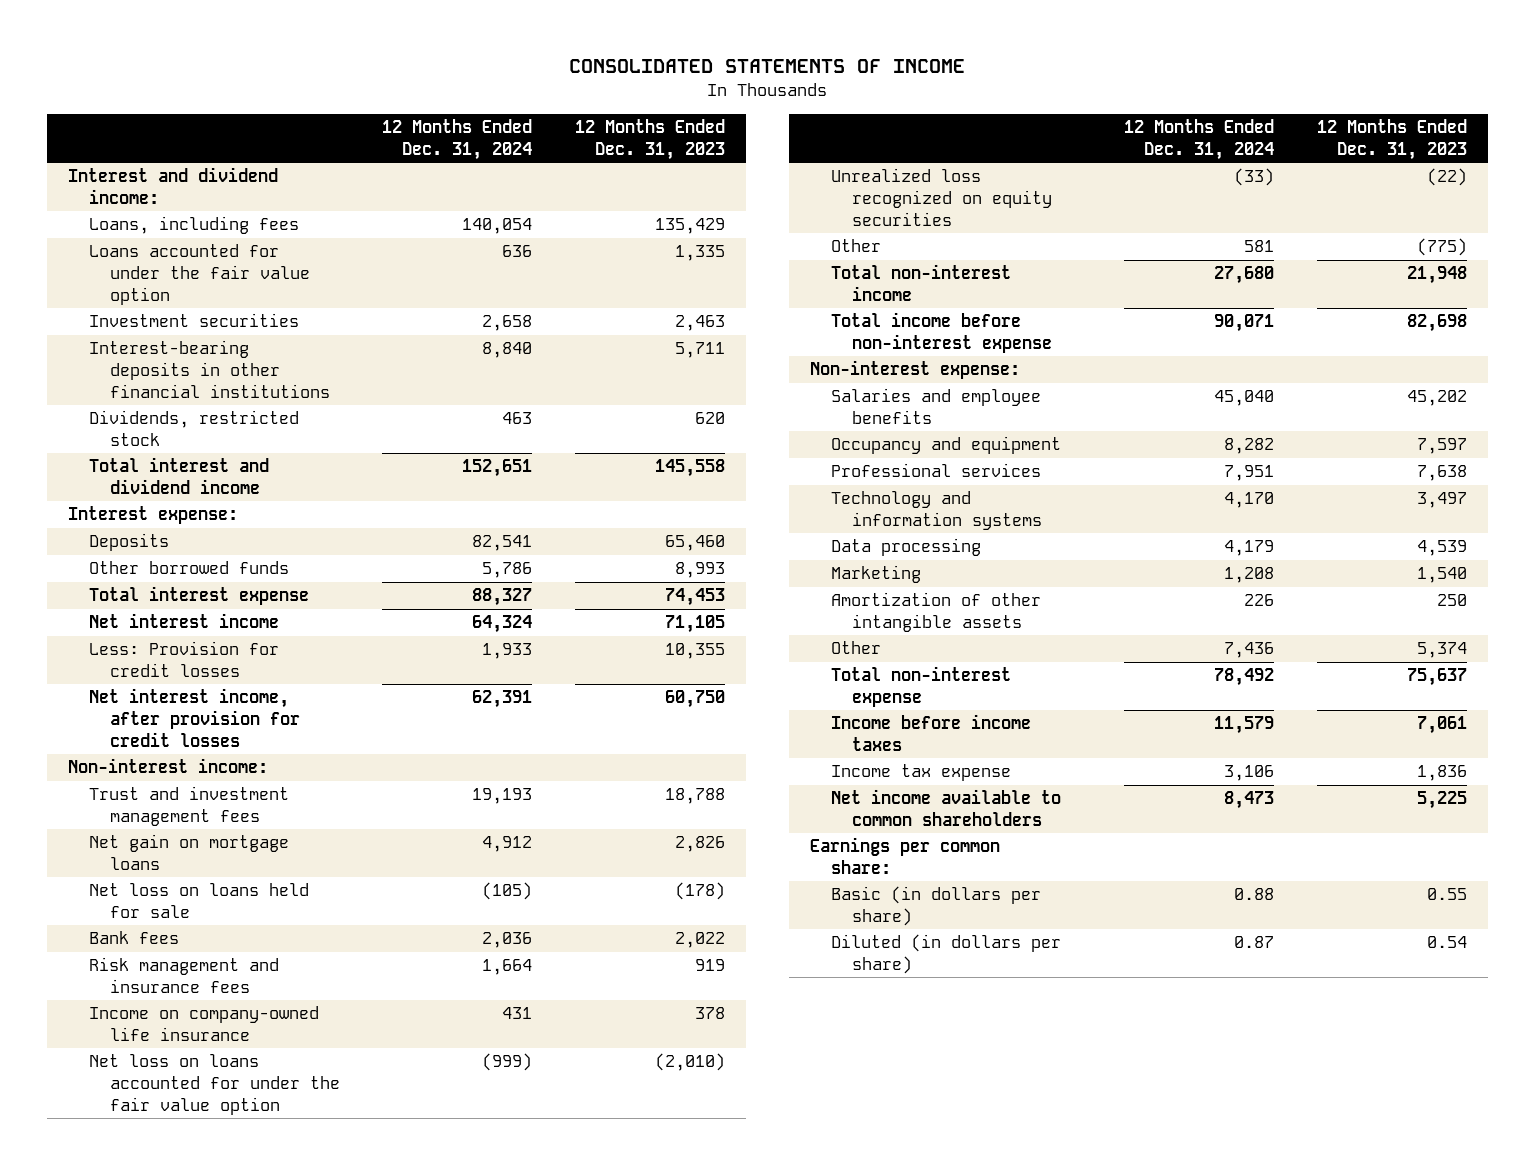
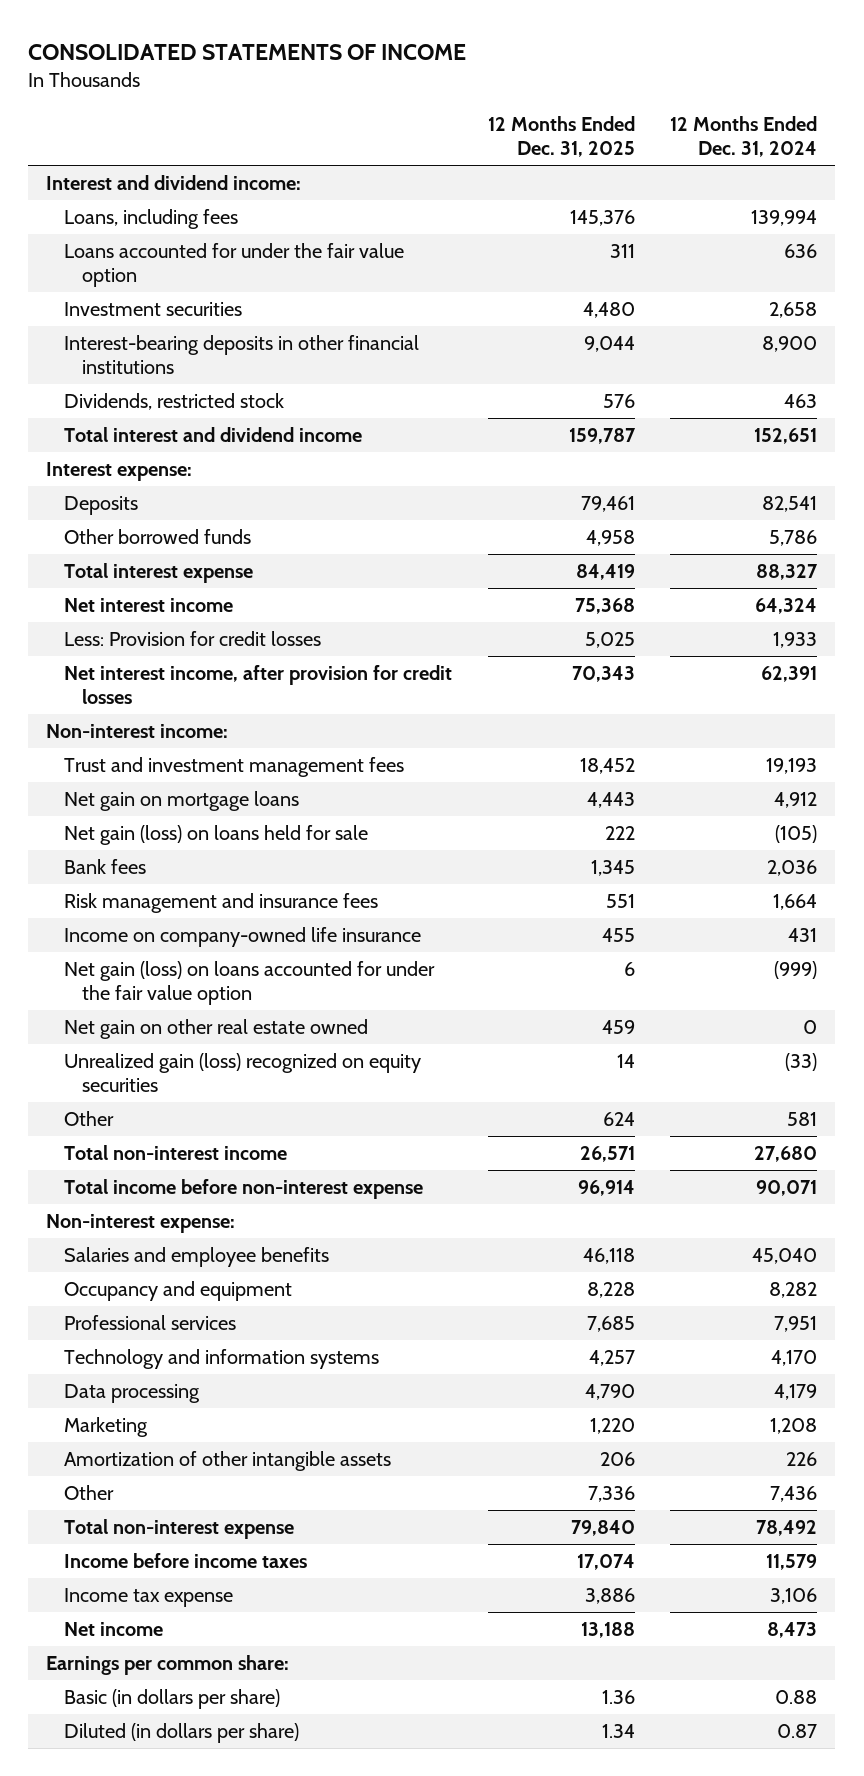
[574,119,725,160] 12 Months Ended Dec. 31, 2023 -> none
none -> [487,116,635,158] 12 Months Ended Dec. 31, 2025
[462,218,533,235] 140,054 -> [751,210,818,227] 139,994
[482,342,533,359] 8,840 -> [762,336,818,353] 8,900
[88,883,309,919] Net loss on loans held for sale -> [64,825,369,846] Net gain (loss) on loans held for sale
[88,1054,340,1115] Net loss on loans accounted for under the fair value option -> [64,961,436,1006] Net gain (loss) on loans accounted for under the fair value option
none -> [64,1019,369,1040] Net gain on other real estate owned
[830,168,1052,226] Unrealized loss recognized on equity securities -> [64,1053,422,1093] Unrealized gain (loss) recognized on equity securities
[830,789,1061,827] Net income available to common shareholders -> [64,1622,164,1637] Net income

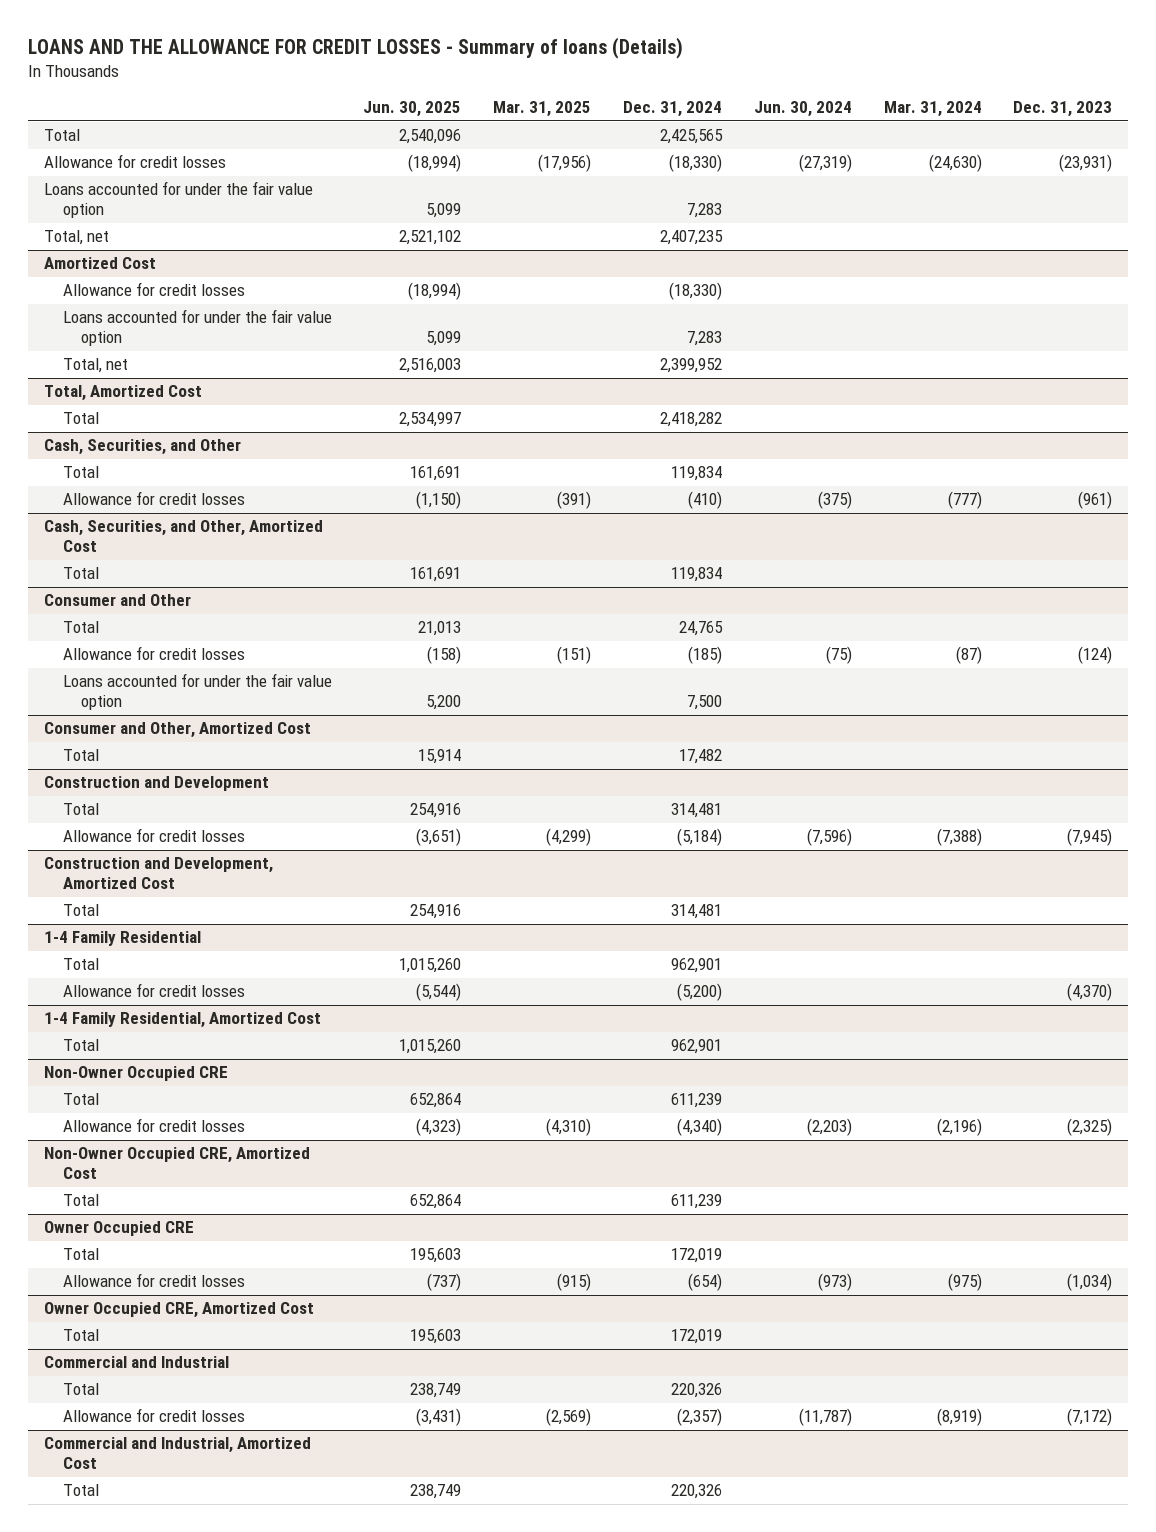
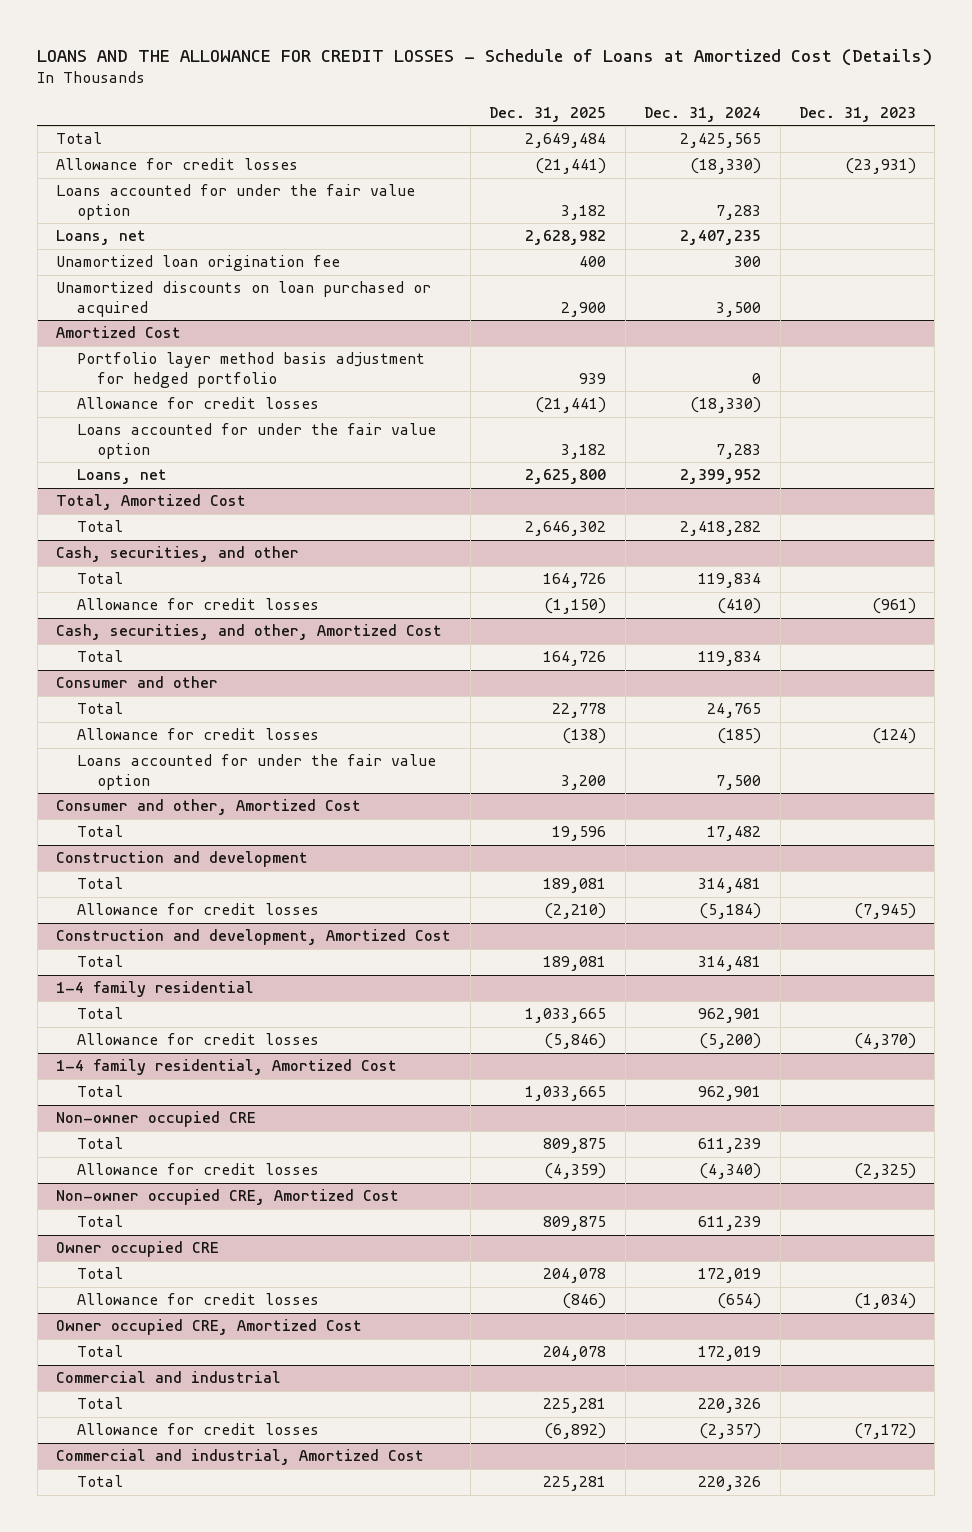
[28,37,684,60] LOANS AND THE ALLOWANCE FOR CREDIT LOSSES - Summary of loans (Details) -> [37,48,933,66] LOANS AND THE ALLOWANCE FOR CREDIT LOSSES - Schedule of Loans at Amortized Cost (Details)
[363,101,462,118] Jun. 30, 2025 -> none
[493,101,592,118] Mar. 31, 2025 -> none
[753,101,852,118] Jun. 30, 2024 -> none
[883,101,982,118] Mar. 31, 2024 -> none
none -> [489,106,607,122] Dec. 31, 2025
[43,230,109,246] Total, net -> [56,230,147,246] Loans, net
none -> [56,255,341,272] Unamortized loan origination fee
none -> [56,281,432,317] Unamortized discounts on loan purchased or acquired
none -> [76,352,425,388] Portfolio layer method basis adjustment for hedged portfolio
[62,358,128,374] Total, net -> [76,469,167,485] Loans, net
[43,439,241,456] Cash, Securities, and Other -> [56,546,300,563] Cash, securities, and other
[43,520,323,553] Cash, Securities, and Other, Amortized Cost -> [56,624,443,641] Cash, securities, and other, Amortized Cost
[43,594,191,607] Consumer and Other -> [56,676,219,689] Consumer and other
[43,722,311,739] Consumer and Other, Amortized Cost -> [56,799,362,816] Consumer and other, Amortized Cost
[43,776,269,792] Construction and Development -> [56,851,309,868] Construction and development
[43,857,273,890] Construction and Development, Amortized Cost -> [56,929,452,946] Construction and development, Amortized Cost
[43,931,201,947] 1-4 Family Residential -> [56,981,255,998] 1-4 family residential
[43,1012,321,1029] 1-4 Family Residential, Amortized Cost -> [56,1059,398,1076] 1-4 family residential, Amortized Cost
[43,1066,228,1082] Non-Owner Occupied CRE -> [56,1111,257,1128] Non-owner occupied CRE
[43,1147,310,1180] Non-Owner Occupied CRE, Amortized Cost -> [56,1189,400,1206] Non-owner occupied CRE, Amortized Cost
[43,1221,194,1237] Owner Occupied CRE -> [56,1241,220,1258] Owner occupied CRE
[43,1302,314,1319] Owner Occupied CRE, Amortized Cost -> [56,1319,363,1336] Owner occupied CRE, Amortized Cost
[43,1356,229,1369] Commercial and Industrial -> [56,1371,282,1384] Commercial and industrial
[43,1437,311,1470] Commercial and Industrial, Amortized Cost -> [56,1449,425,1466] Commercial and industrial, Amortized Cost

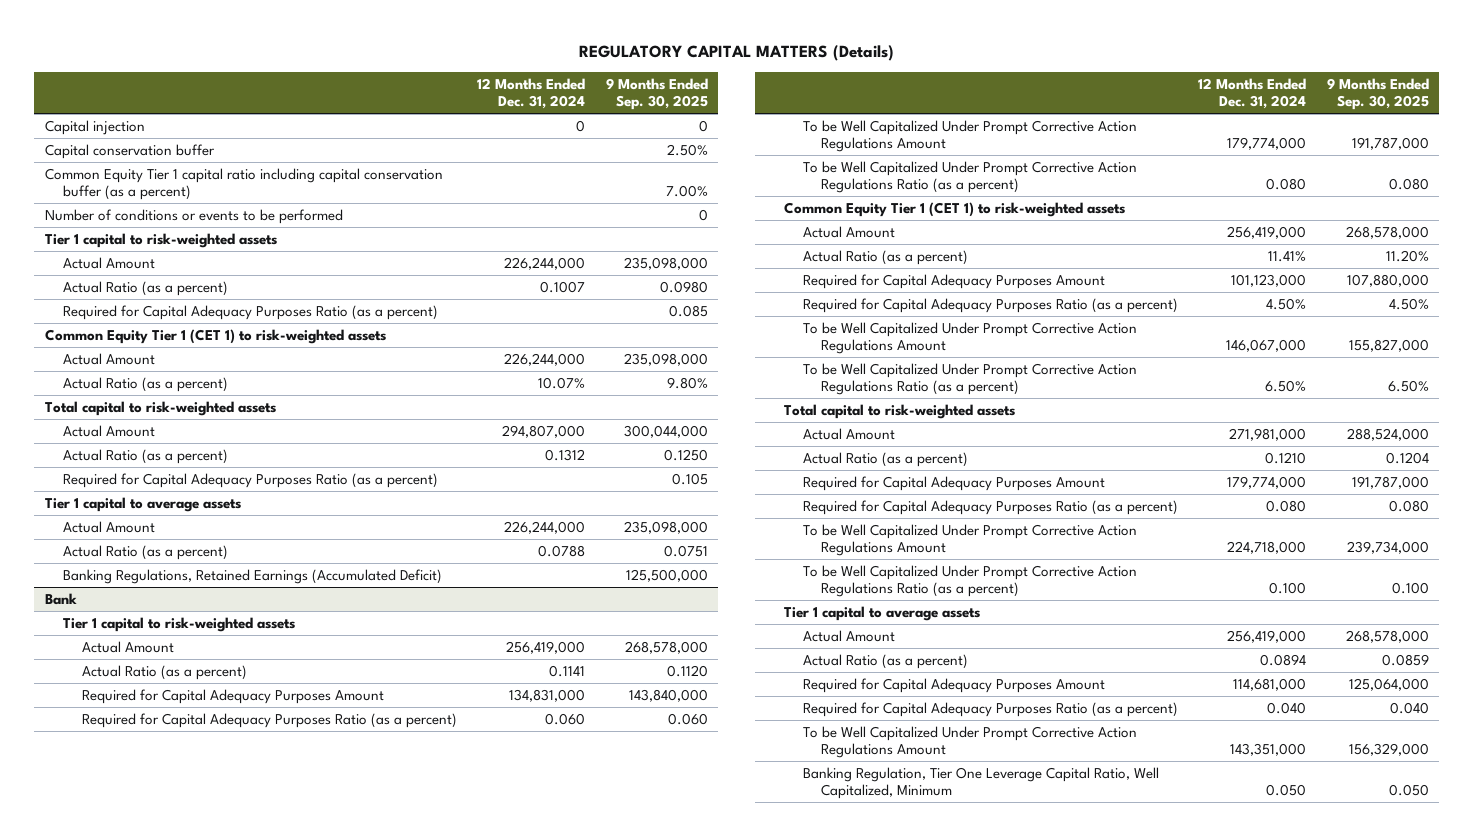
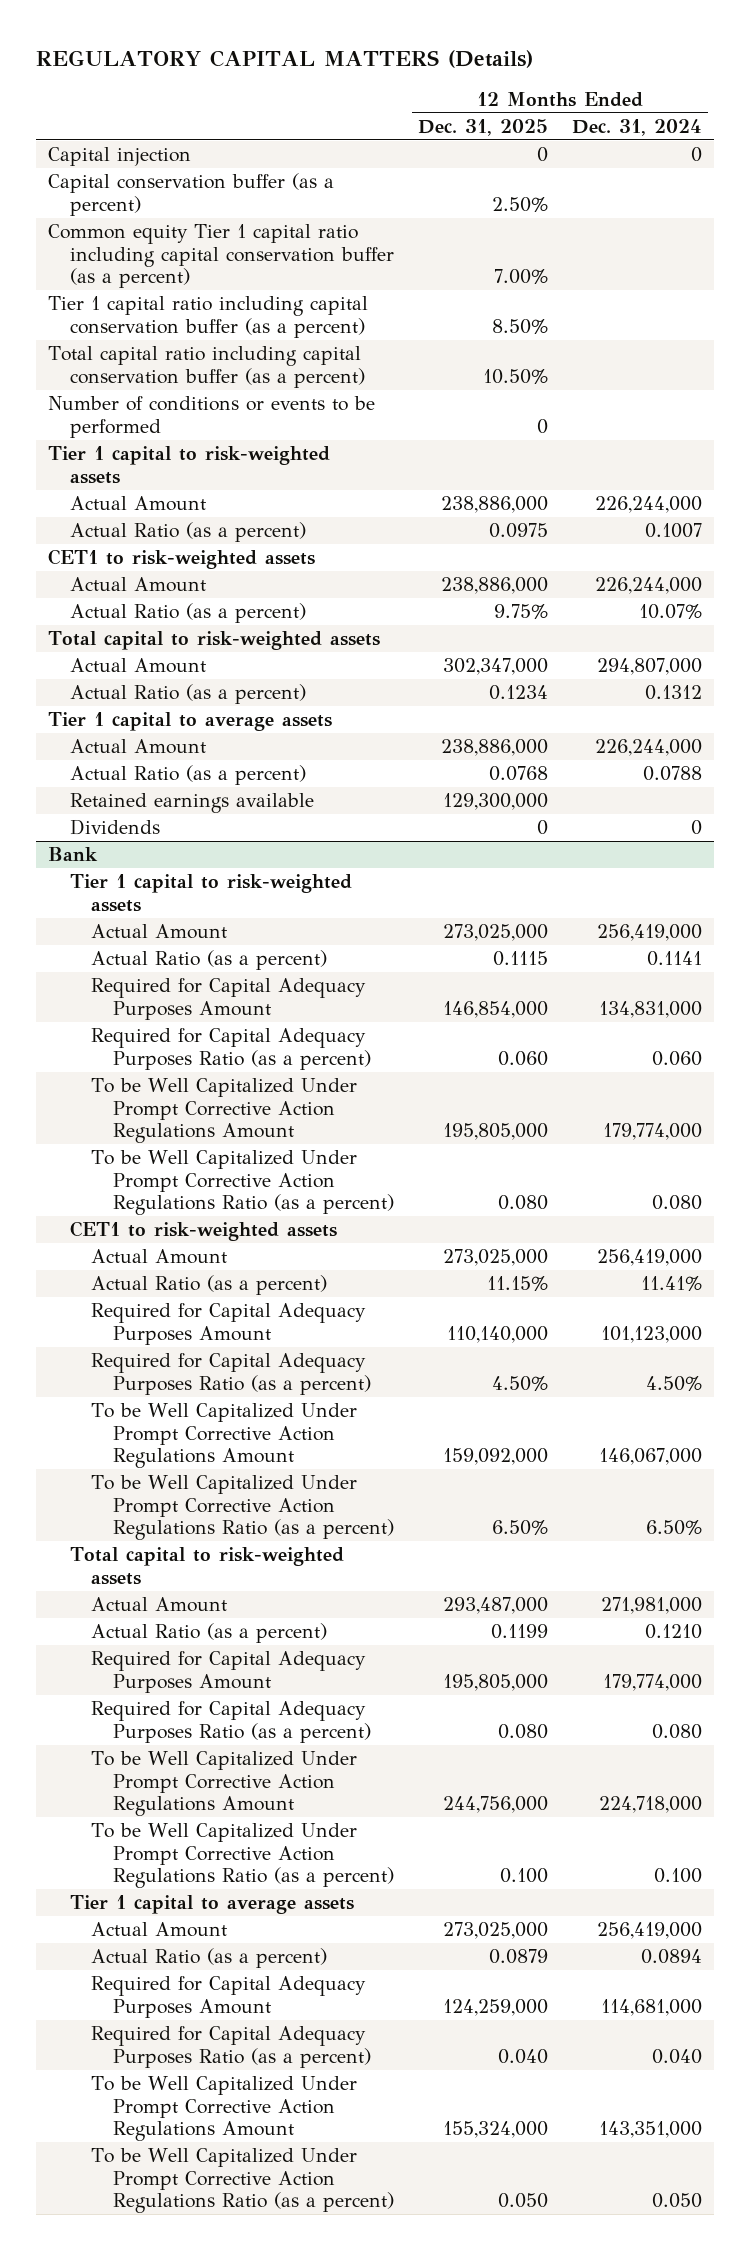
[605,77,708,111] 9 Months Ended Sep. 30, 2025 -> none
none -> [417,118,548,136] Dec. 31, 2025
[44,143,215,159] Capital conservation buffer -> [48,173,335,216] Capital conservation buffer (as a percent)
[44,167,443,201] Common Equity Tier 1 capital ratio including capital conservation buffer (as a percent) -> [48,224,394,288] Common equity Tier 1 capital ratio including capital conservation buffer (as a percent)
none -> [48,296,369,338] Tier 1 capital ratio including capital conservation buffer (as a percent)
none -> [48,346,365,388] Total capital ratio including capital conservation buffer (as a percent)
[63,304,439,320] Required for Capital Adequacy Purposes Ratio (as a percent) -> none
[44,328,386,344] Common Equity Tier 1 (CET 1) to risk-weighted assets -> [48,549,316,570] CET1 to risk-weighted assets
[63,472,439,488] Required for Capital Adequacy Purposes Ratio (as a percent) -> none
[63,568,443,584] Banking Regulations, Retained Earnings (Accumulated Deficit) -> [69,793,314,814] Retained earnings available
none -> [69,819,160,836] Dividends
[783,201,1125,217] Common Equity Tier 1 (CET 1) to risk-weighted assets -> [69,1221,337,1242] CET1 to risk-weighted assets
[802,766,1159,800] Banking Regulation, Tier One Leverage Capital Ratio, Well Capitalized, Minimum -> [91,2148,394,2213] To be Well Capitalized Under Prompt Corrective Action Regulations Ratio (as a percent)

